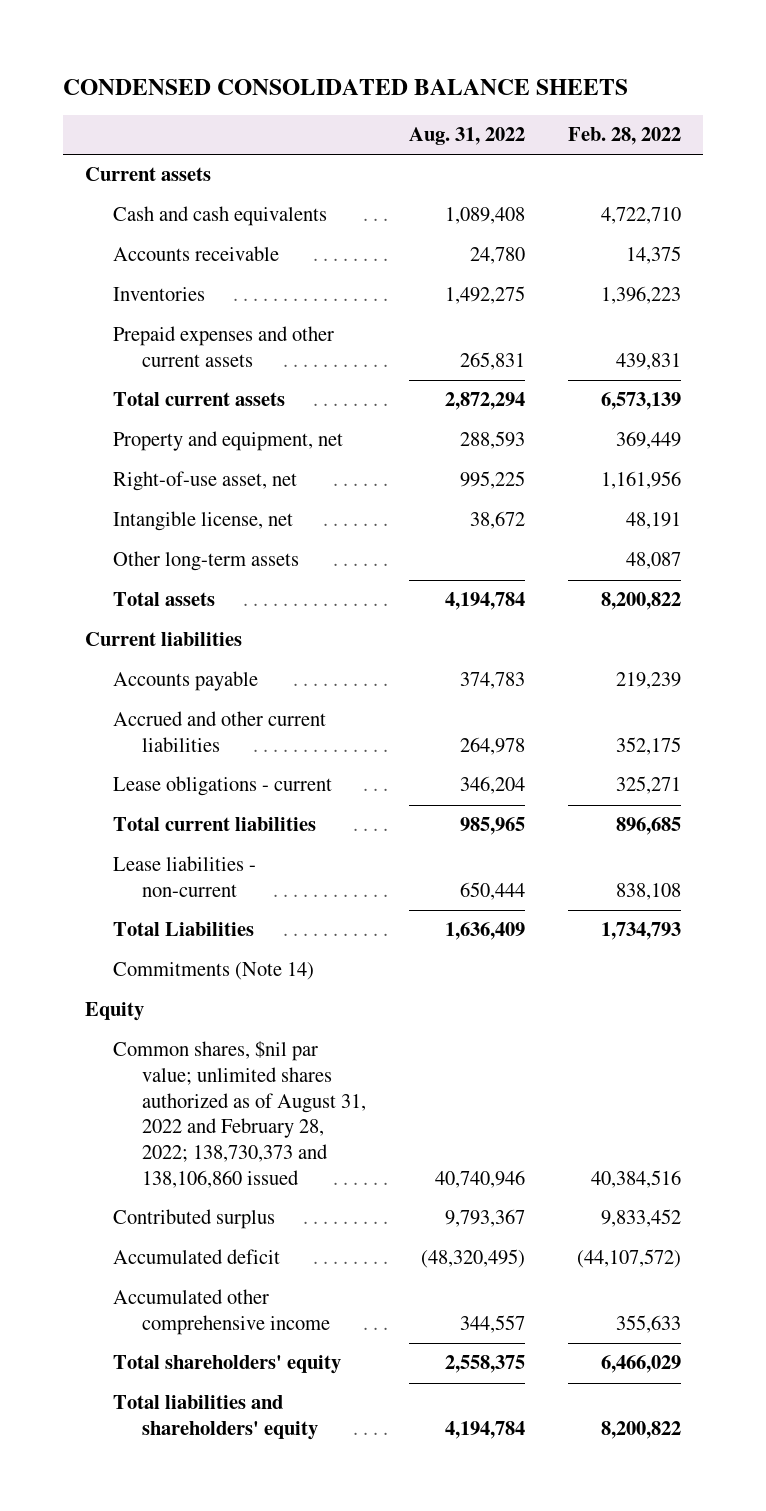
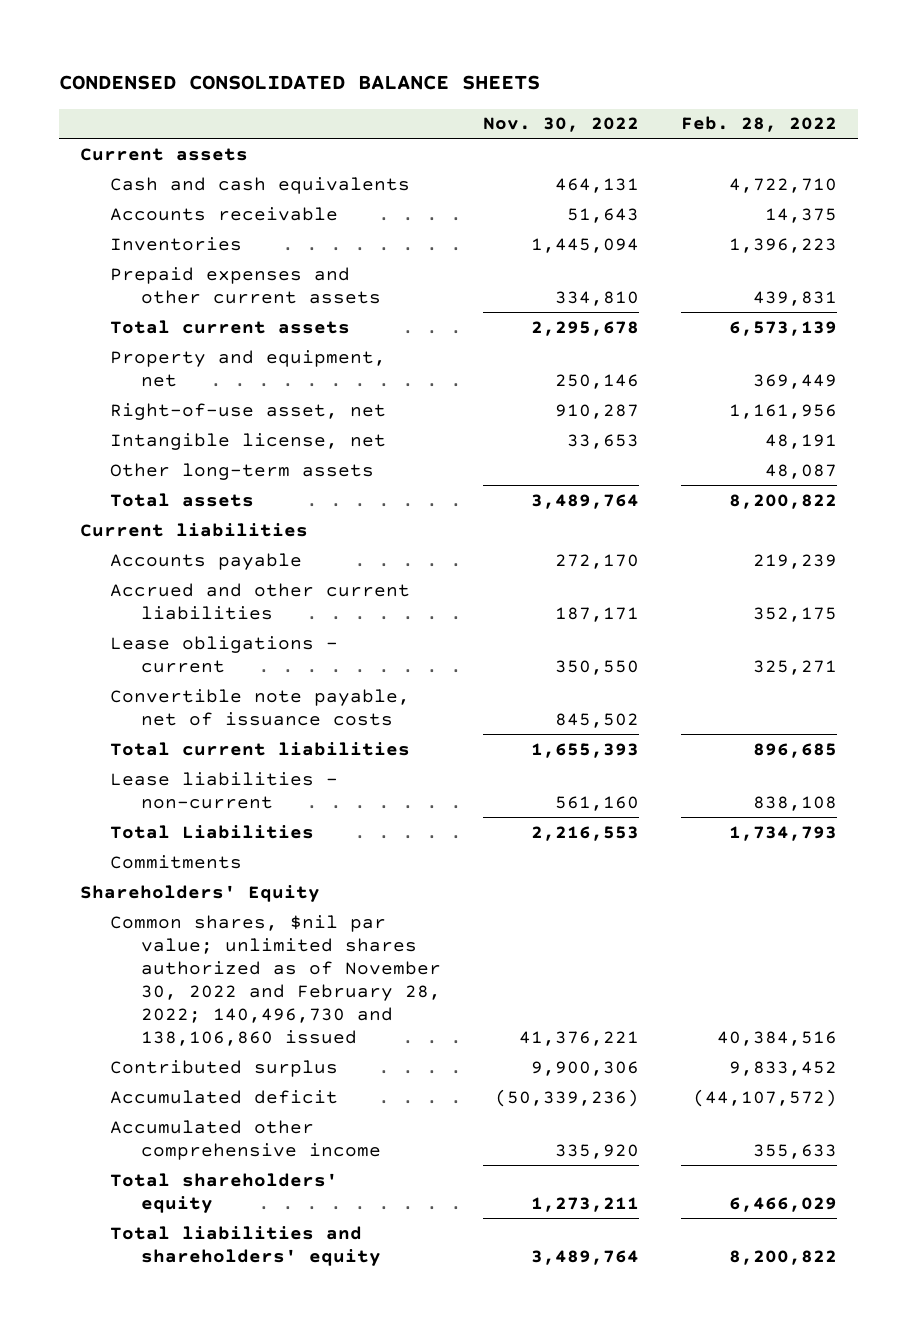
[409,127,526,146] Aug. 31, 2022 -> none
none -> [482,117,639,133] Nov. 30, 2022
none -> [110,688,411,726] Convertible note payable, net of issuance costs
[113,962,315,981] Commitments (Note 14) -> [110,854,243,869] Commitments
[84,1002,144,1022] Equity -> [79,884,320,902] Shareholders' Equity
[113,1041,367,1188] Common shares, $nil par value; unlimited shares authorized as of August 31, 2022 and February 28, 2022; 138,730,373 and 138,106,860 issued -> [110,914,441,1046] Common shares, $nil par value; unlimited shares authorized as of November 30, 2022 and February 28, 2022; 140,496,730 and 138,106,860 issued

